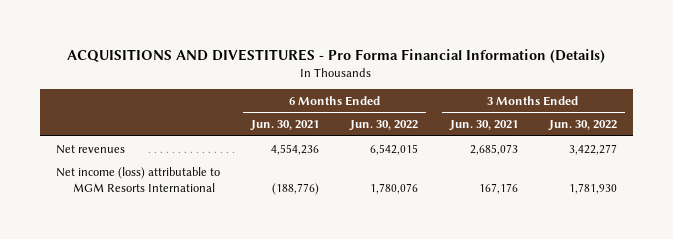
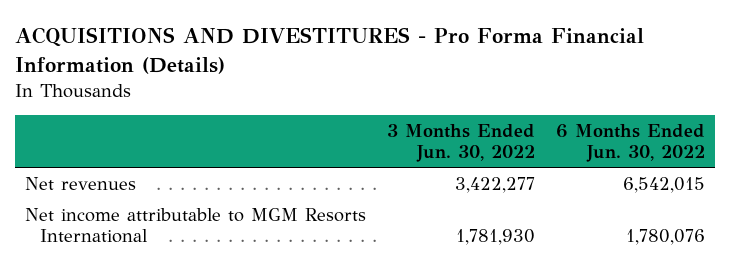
[250,120,320,132] Jun. 30, 2021 -> none
[448,120,518,132] Jun. 30, 2021 -> none
[55,166,220,192] Net income (loss) attributable to MGM Resorts International -> [25,207,367,244] Net income attributable to MGM Resorts International

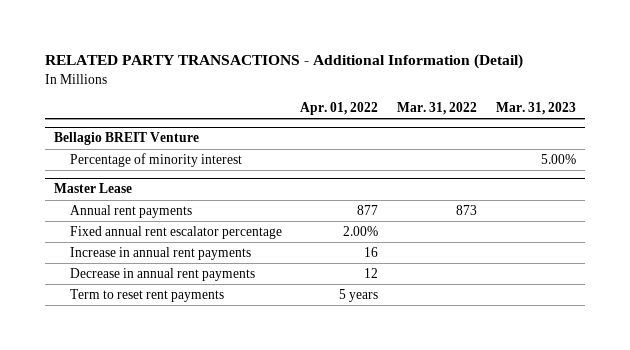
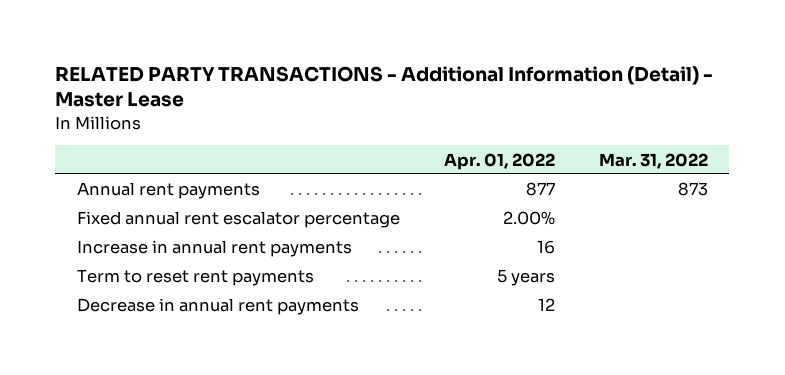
[44,54,523,70] RELATED PARTY TRANSACTIONS - Additional Information (Detail) -> [55,65,714,108] RELATED PARTY TRANSACTIONS - Additional Information (Detail) - Master Lease
[495,102,576,116] Mar. 31, 2023 -> none
[54,132,200,146] Bellagio BREIT Venture -> none
[69,153,242,168] Percentage of minority interest -> none
[54,183,133,194] Master Lease -> none
[69,268,255,282] Decrease in annual rent payments -> none
none -> [77,298,360,316] Decrease in annual rent payments

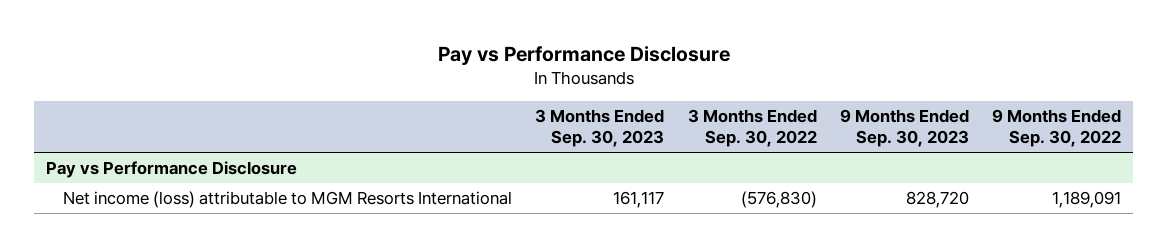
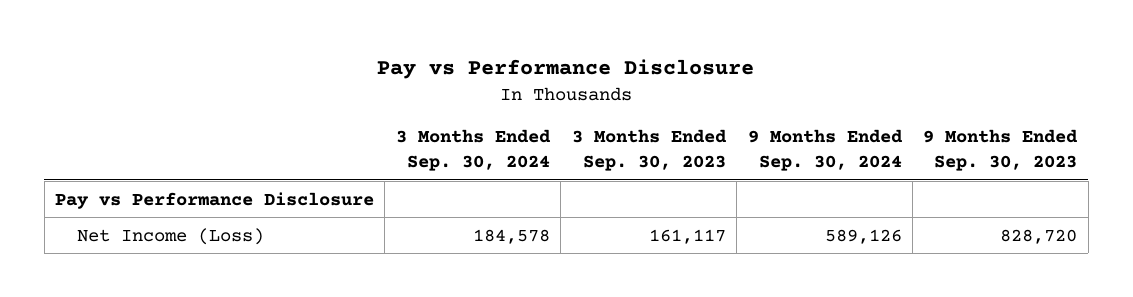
[687,108,817,148] 3 Months Ended Sep. 30, 2022 -> none
[992,108,1122,148] 9 Months Ended Sep. 30, 2022 -> none
none -> [395,129,551,172] 3 Months Ended Sep. 30, 2024
none -> [747,129,903,172] 9 Months Ended Sep. 30, 2024
[63,190,513,208] Net income (loss) attributable to MGM Resorts International -> [76,227,264,245] Net Income (Loss)

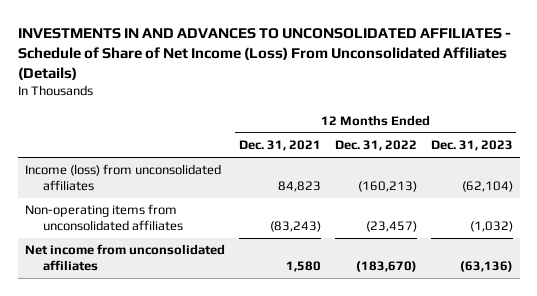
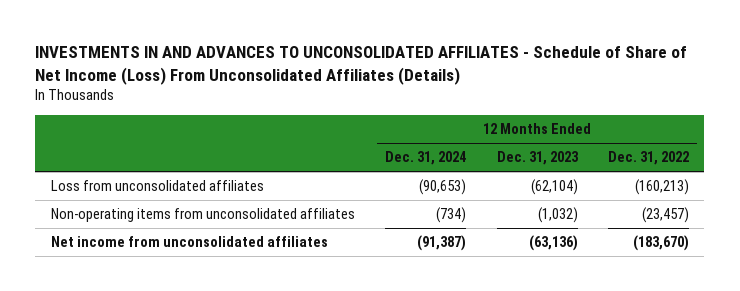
[238,140,321,152] Dec. 31, 2021 -> none
none -> [385,151,467,166] Dec. 31, 2024
[24,164,221,192] Income (loss) from unconsolidated affiliates -> [50,180,264,192] Loss from unconsolidated affiliates

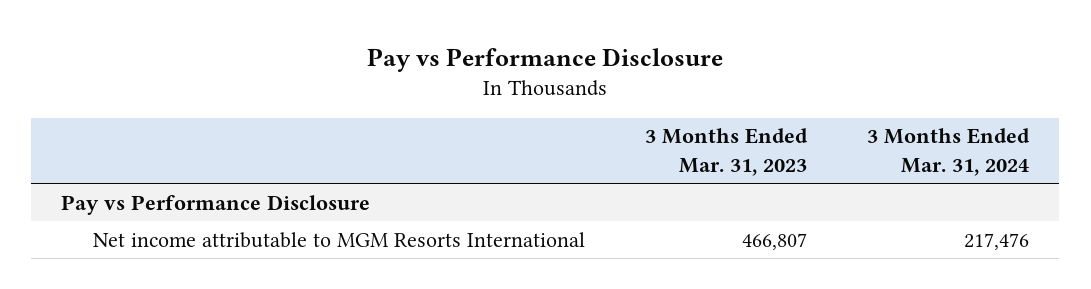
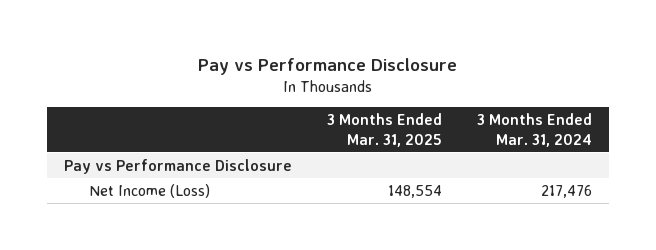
[645,128,809,176] 3 Months Ended Mar. 31, 2023 -> none
none -> [327,113,443,147] 3 Months Ended Mar. 31, 2025
[93,231,586,248] Net income attributable to MGM Resorts International -> [89,183,211,198] Net Income (Loss)

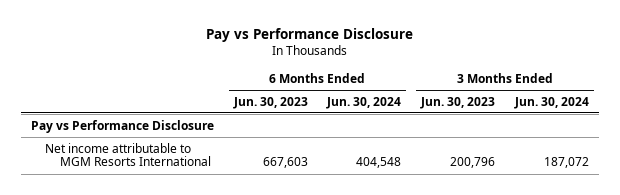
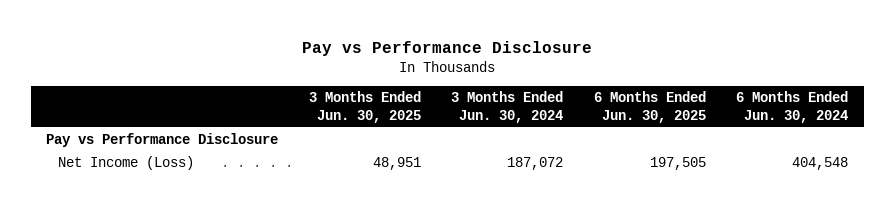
[232,96,308,109] Jun. 30, 2023 -> none
[420,96,496,109] Jun. 30, 2023 -> none
none -> [308,91,421,123] 3 Months Ended Jun. 30, 2025
none -> [593,91,706,123] 6 Months Ended Jun. 30, 2025
[45,142,211,167] Net income attributable to MGM Resorts International -> [57,156,194,171] Net Income (Loss)

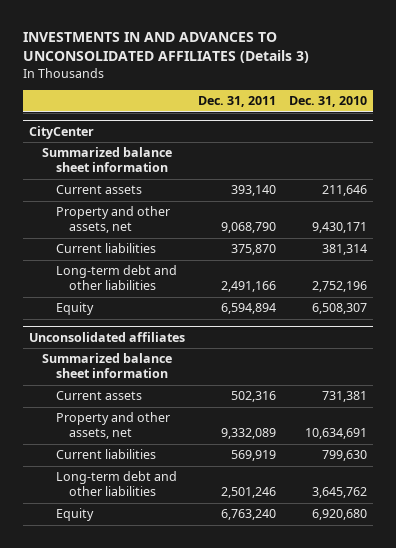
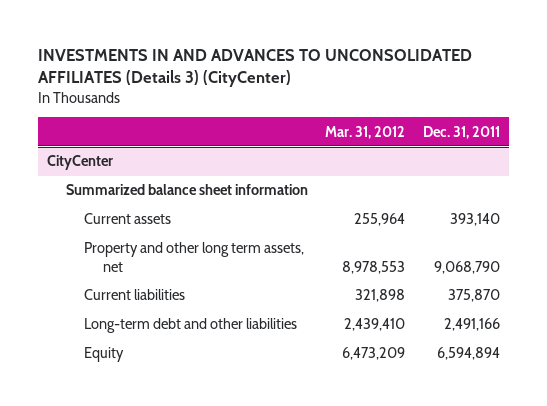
[22,31,309,63] INVESTMENTS IN AND ADVANCES TO UNCONSOLIDATED AFFILIATES (Details 3) -> [37,48,472,88] INVESTMENTS IN AND ADVANCES TO UNCONSOLIDATED AFFILIATES (Details 3) (CityCenter)
[288,96,367,108] Dec. 31, 2010 -> none
none -> [325,125,406,139] Mar. 31, 2012
[55,206,170,233] Property and other assets, net -> [84,242,305,273] Property and other long term assets, net
[29,331,186,342] Unconsolidated affiliates -> none
[42,353,173,378] Summarized balance sheet information -> none
[55,391,142,401] Current assets -> none
[55,412,170,439] Property and other assets, net -> none
[55,449,156,460] Current liabilities -> none
[55,471,177,496] Long-term debt and other liabilities -> none
[55,508,94,522] Equity -> none

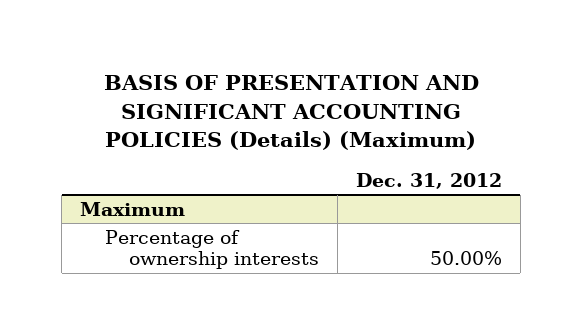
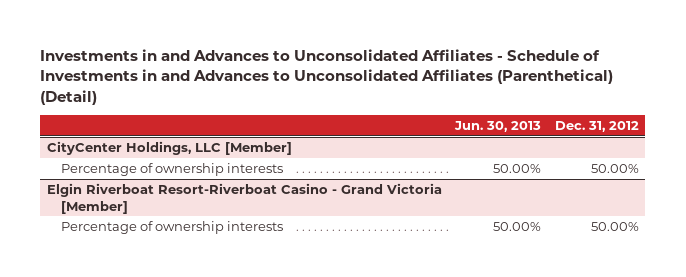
[103,75,479,151] BASIS OF PRESENTATION AND SIGNIFICANT ACCOUNTING POLICIES (Details) (Maximum) -> [40,48,614,106] Investments in and Advances to Unconsolidated Affiliates - Schedule of Investments in and Advances to Unconsolidated Affiliates (Parenthetical) (Detail)
none -> [454,121,542,133] Jun. 30, 2013
[80,201,186,216] Maximum -> none
none -> [47,140,293,155] CityCenter Holdings, LLC [Member]
none -> [47,182,443,214] Elgin Riverboat Resort-Riverboat Casino - Grand Victoria [Member]
none -> [60,220,283,234] Percentage of ownership interests

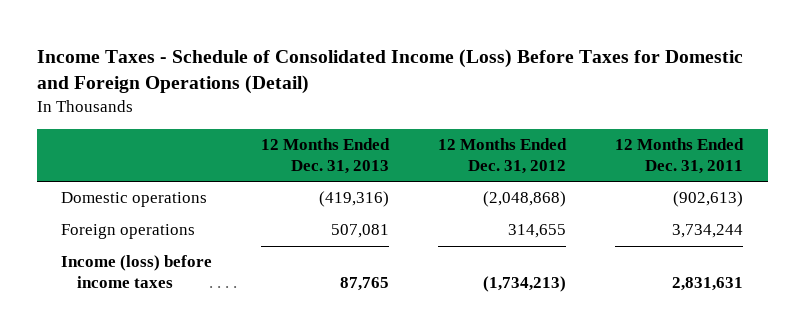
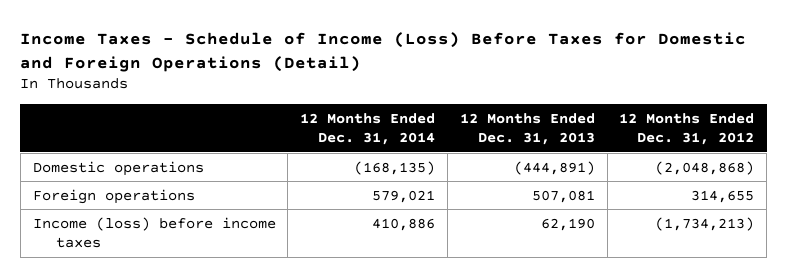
[36,49,743,95] Income Taxes - Schedule of Consolidated Income (Loss) Before Taxes for Domestic and Foreign Operations (Detail) -> [20,31,747,72] Income Taxes - Schedule of Income (Loss) Before Taxes for Domestic and Foreign Operations (Detail)
[615,137,745,174] 12 Months Ended Dec. 31, 2011 -> none
none -> [300,112,436,145] 12 Months Ended Dec. 31, 2014
[319,191,390,208] (419,316) -> [513,160,595,175] (444,891)
[340,277,390,292] 87,765 -> [540,217,595,231] 62,190

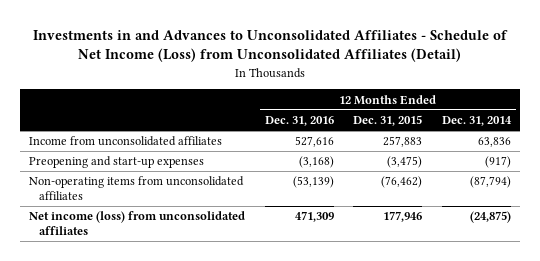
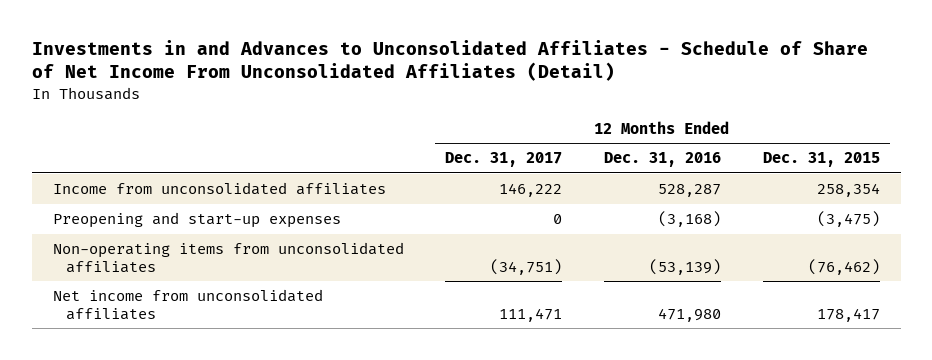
[33,29,509,63] Investments in and Advances to Unconsolidated Affiliates - Schedule of Net Income (Loss) from Unconsolidated Affiliates (Detail) -> [31,40,868,82] Investments in and Advances to Unconsolidated Affiliates - Schedule of Share of Net Income From Unconsolidated Affiliates (Detail)
[441,116,512,127] Dec. 31, 2014 -> none
none -> [445,152,563,168] Dec. 31, 2017
[294,136,334,148] 527,616 -> [657,184,721,198] 528,287
[383,136,423,148] 257,883 -> [816,183,880,198] 258,354
[29,211,246,236] Net income (loss) from unconsolidated affiliates -> [52,289,323,320] Net income from unconsolidated affiliates
[294,211,334,223] 471,309 -> [657,307,721,322] 471,980
[383,211,423,223] 177,946 -> [816,307,880,322] 178,417

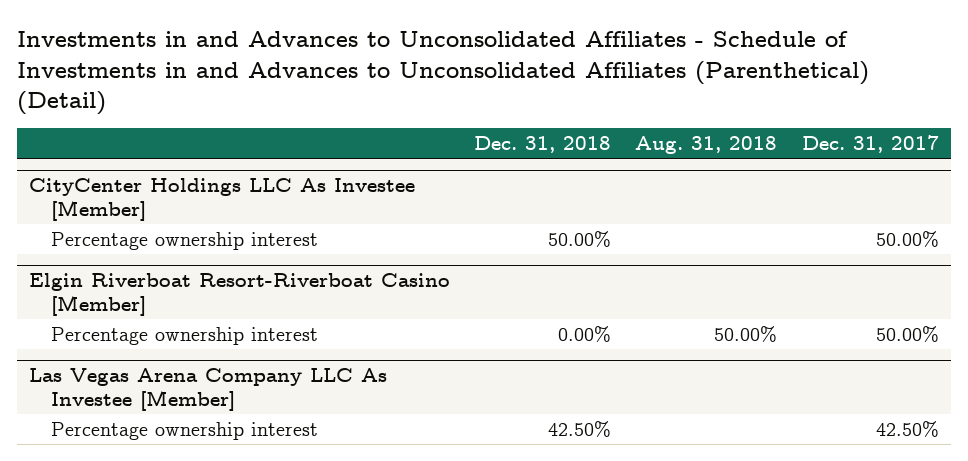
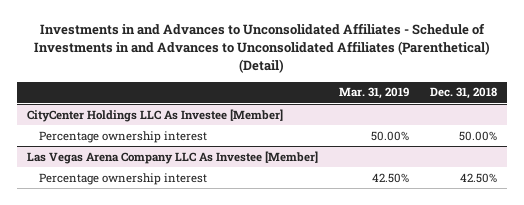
[635,135,778,154] Aug. 31, 2018 -> none
[801,134,939,153] Dec. 31, 2017 -> none
none -> [338,87,409,100] Mar. 31, 2019
[28,273,450,316] Elgin Riverboat Resort-Riverboat Casino [Member] -> none
[51,326,319,345] Percentage ownership interest -> none

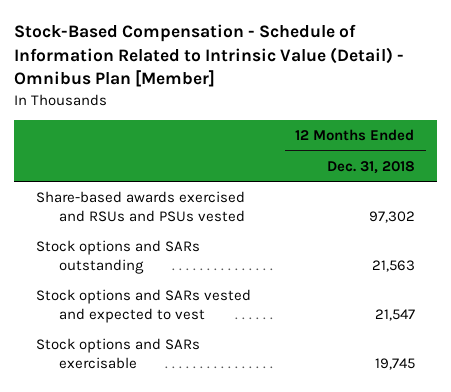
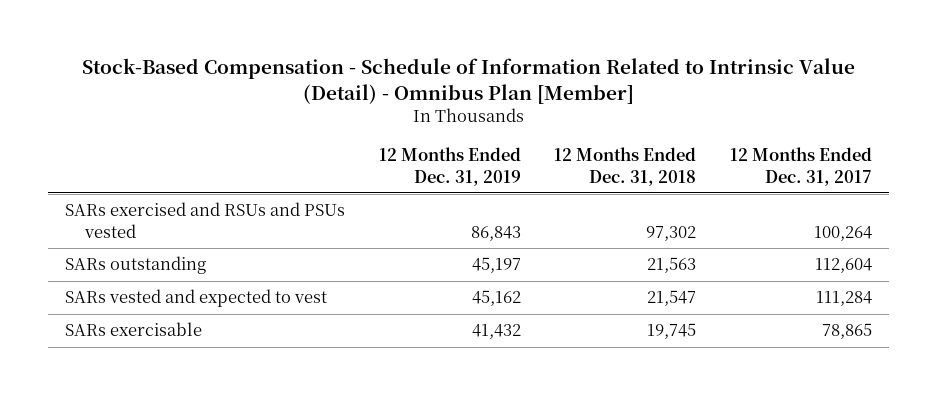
none -> [378,147,521,186] 12 Months Ended Dec. 31, 2019
none -> [730,147,873,186] 12 Months Ended Dec. 31, 2017
[35,191,245,222] Share-based awards exercised and RSUs and PSUs vested -> [64,202,345,238] SARs exercised and RSUs and PSUs vested
[35,240,200,274] Stock options and SARs outstanding -> [64,256,206,275] SARs outstanding
[35,289,251,323] Stock options and SARs vested and expected to vest -> [64,289,327,308] SARs vested and expected to vest
[35,338,200,369] Stock options and SARs exercisable -> [64,322,202,337] SARs exercisable

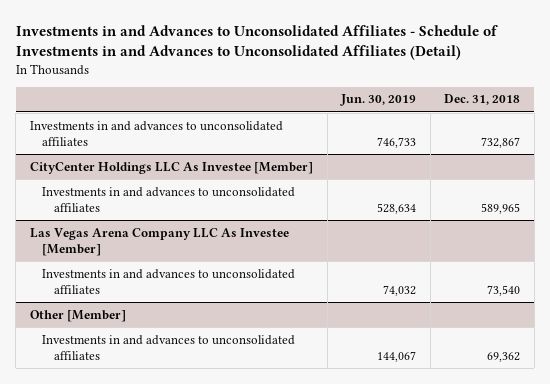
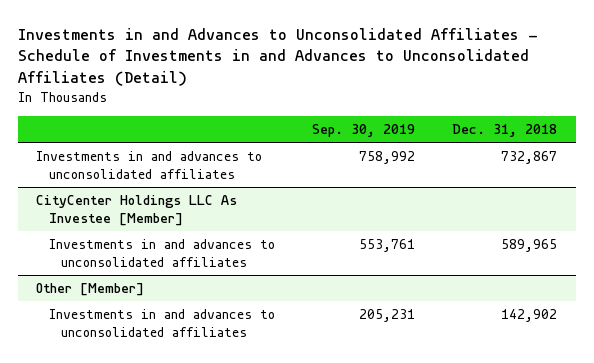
[340,94,417,107] Jun. 30, 2019 -> none
none -> [312,124,416,138] Sep. 30, 2019
[29,227,289,256] Las Vegas Arena Company LLC As Investee [Member] -> none
[41,268,295,294] Investments in and advances to unconsolidated affiliates -> none
[487,351,521,362] 69,362 -> [501,308,558,322] 142,902

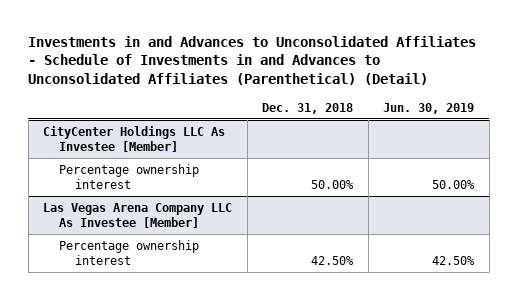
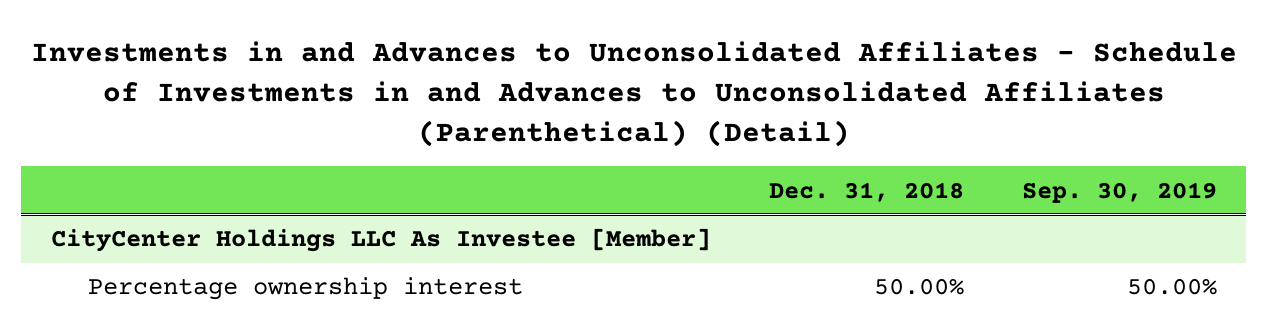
[383,102,475,114] Jun. 30, 2019 -> none
none -> [1021,181,1217,203] Sep. 30, 2019
[43,202,233,228] Las Vegas Arena Company LLC As Investee [Member] -> none
[58,239,199,265] Percentage ownership interest -> none

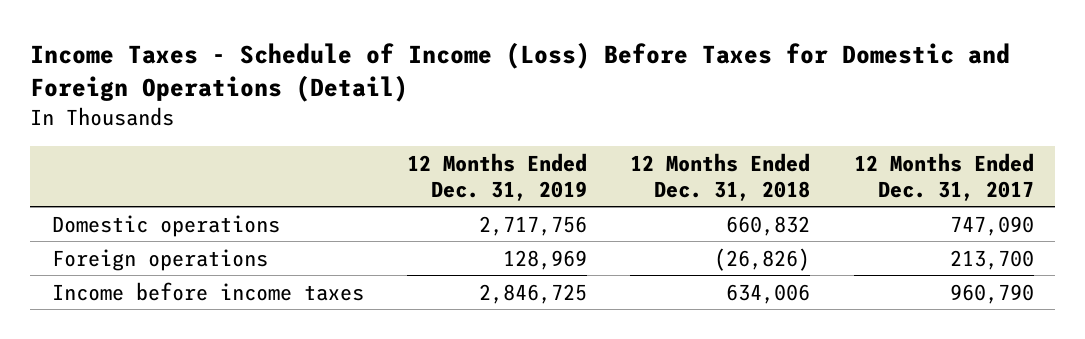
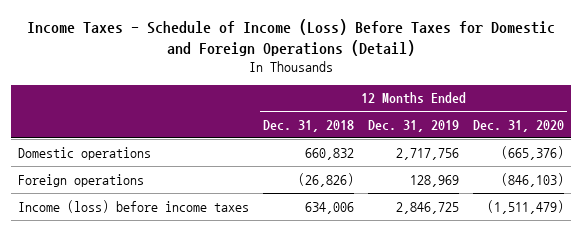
[853,152,1034,201] 12 Months Ended Dec. 31, 2017 -> none
none -> [472,119,564,132] Dec. 31, 2020
[51,281,364,301] Income before income taxes -> [18,199,250,213] Income (loss) before income taxes

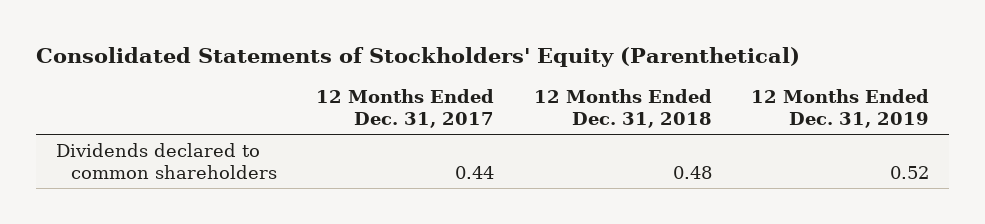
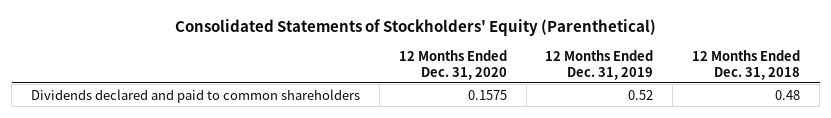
[316,89,495,128] 12 Months Ended Dec. 31, 2017 -> none
none -> [398,49,507,80] 12 Months Ended Dec. 31, 2020
[55,143,277,179] Dividends declared to common shareholders -> [30,88,360,103] Dividends declared and paid to common shareholders

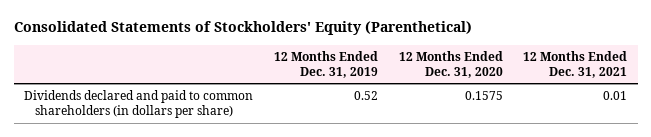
[692,49,801,80] 12 Months Ended Dec. 31, 2018 -> none
none -> [523,50,628,78] 12 Months Ended Dec. 31, 2021
[30,88,360,103] Dividends declared and paid to common shareholders -> [23,89,253,119] Dividends declared and paid to common shareholders (in dollars per share)

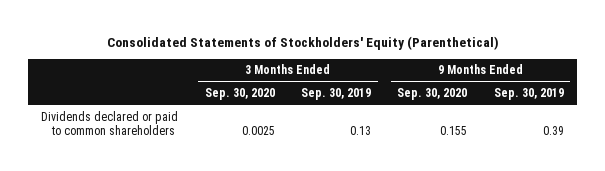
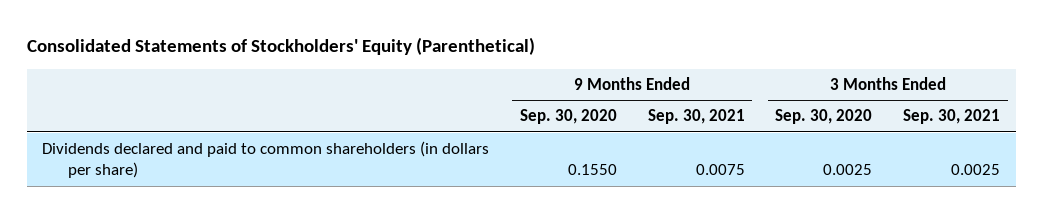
[301,88,372,101] Sep. 30, 2019 -> none
[493,88,564,101] Sep. 30, 2019 -> none
none -> [647,109,745,125] Sep. 30, 2021
none -> [903,109,1001,125] Sep. 30, 2021
[41,110,179,136] Dividends declared or paid to common shareholders -> [42,141,490,179] Dividends declared and paid to common shareholders (in dollars per share)
[440,126,468,136] 0.155 -> [567,164,617,176] 0.1550

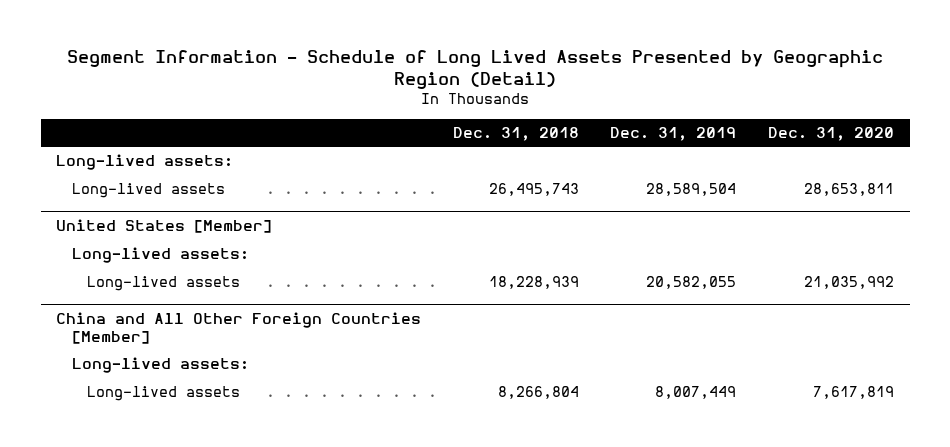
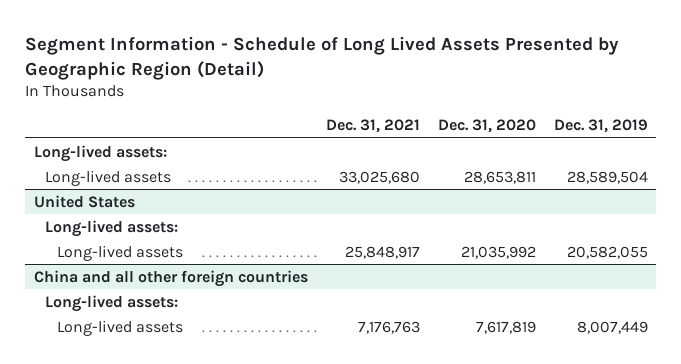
[452,126,579,141] Dec. 31, 2018 -> none
none -> [325,119,420,134] Dec. 31, 2021
[56,219,273,234] United States [Member] -> [33,194,135,208] United States
[56,312,422,345] China and All Other Foreign Countries [Member] -> [33,269,308,287] China and all other foreign countries

